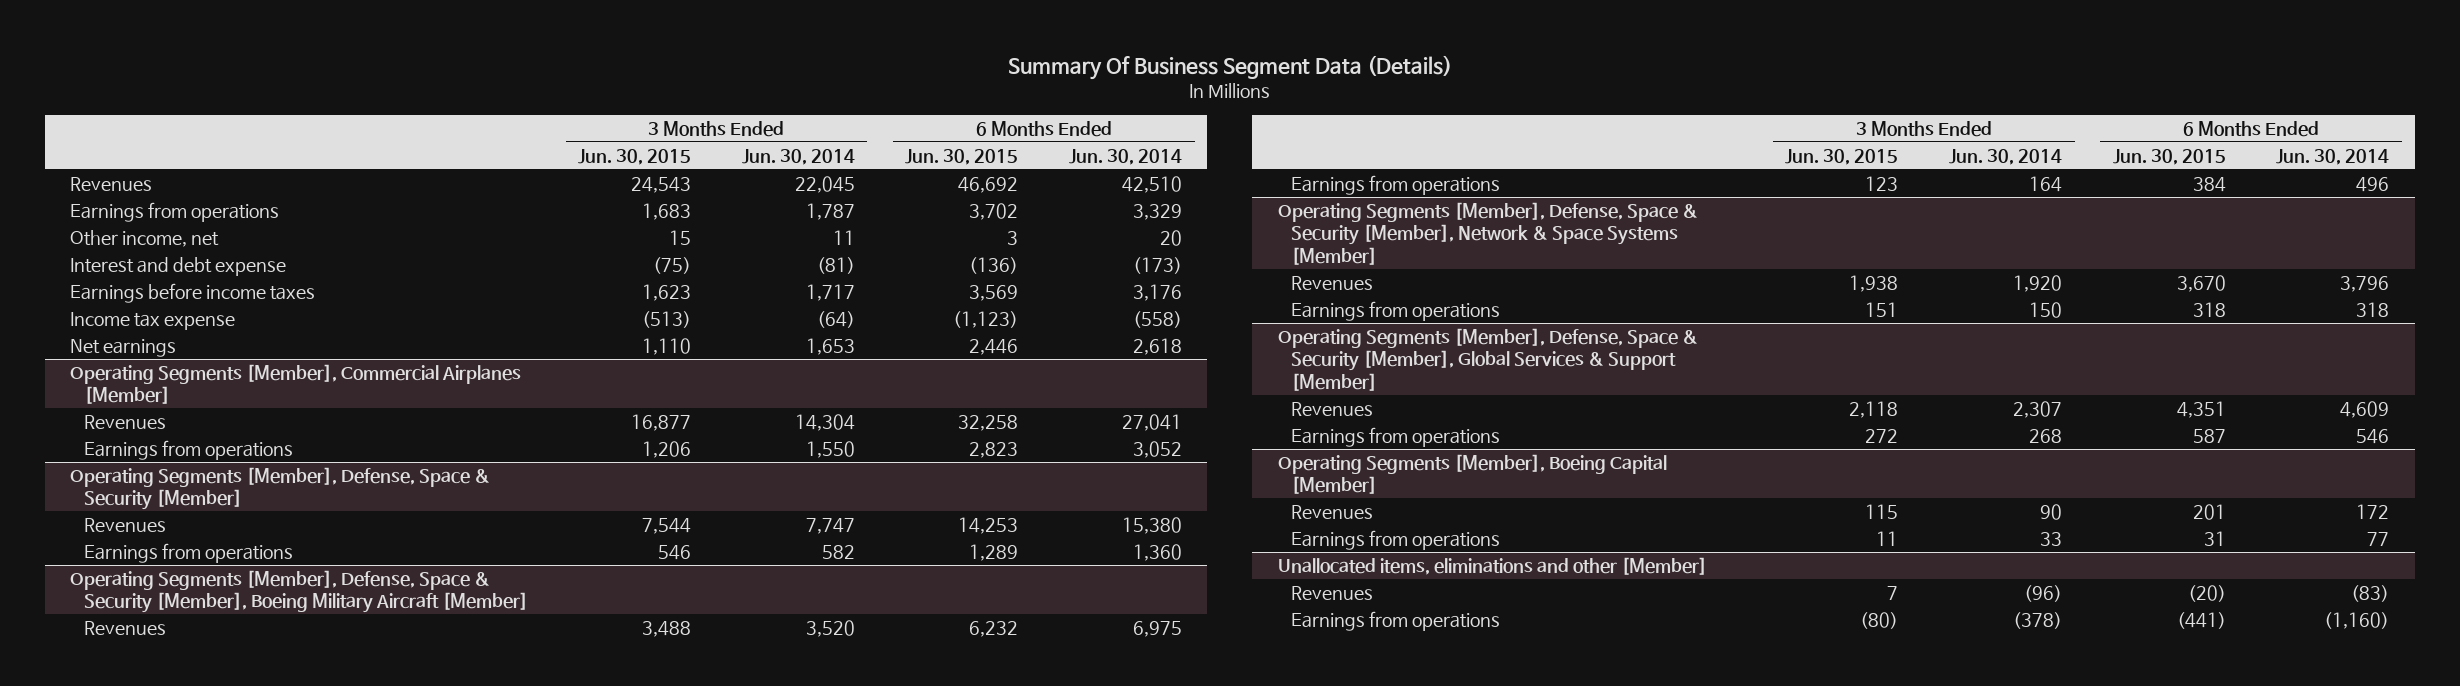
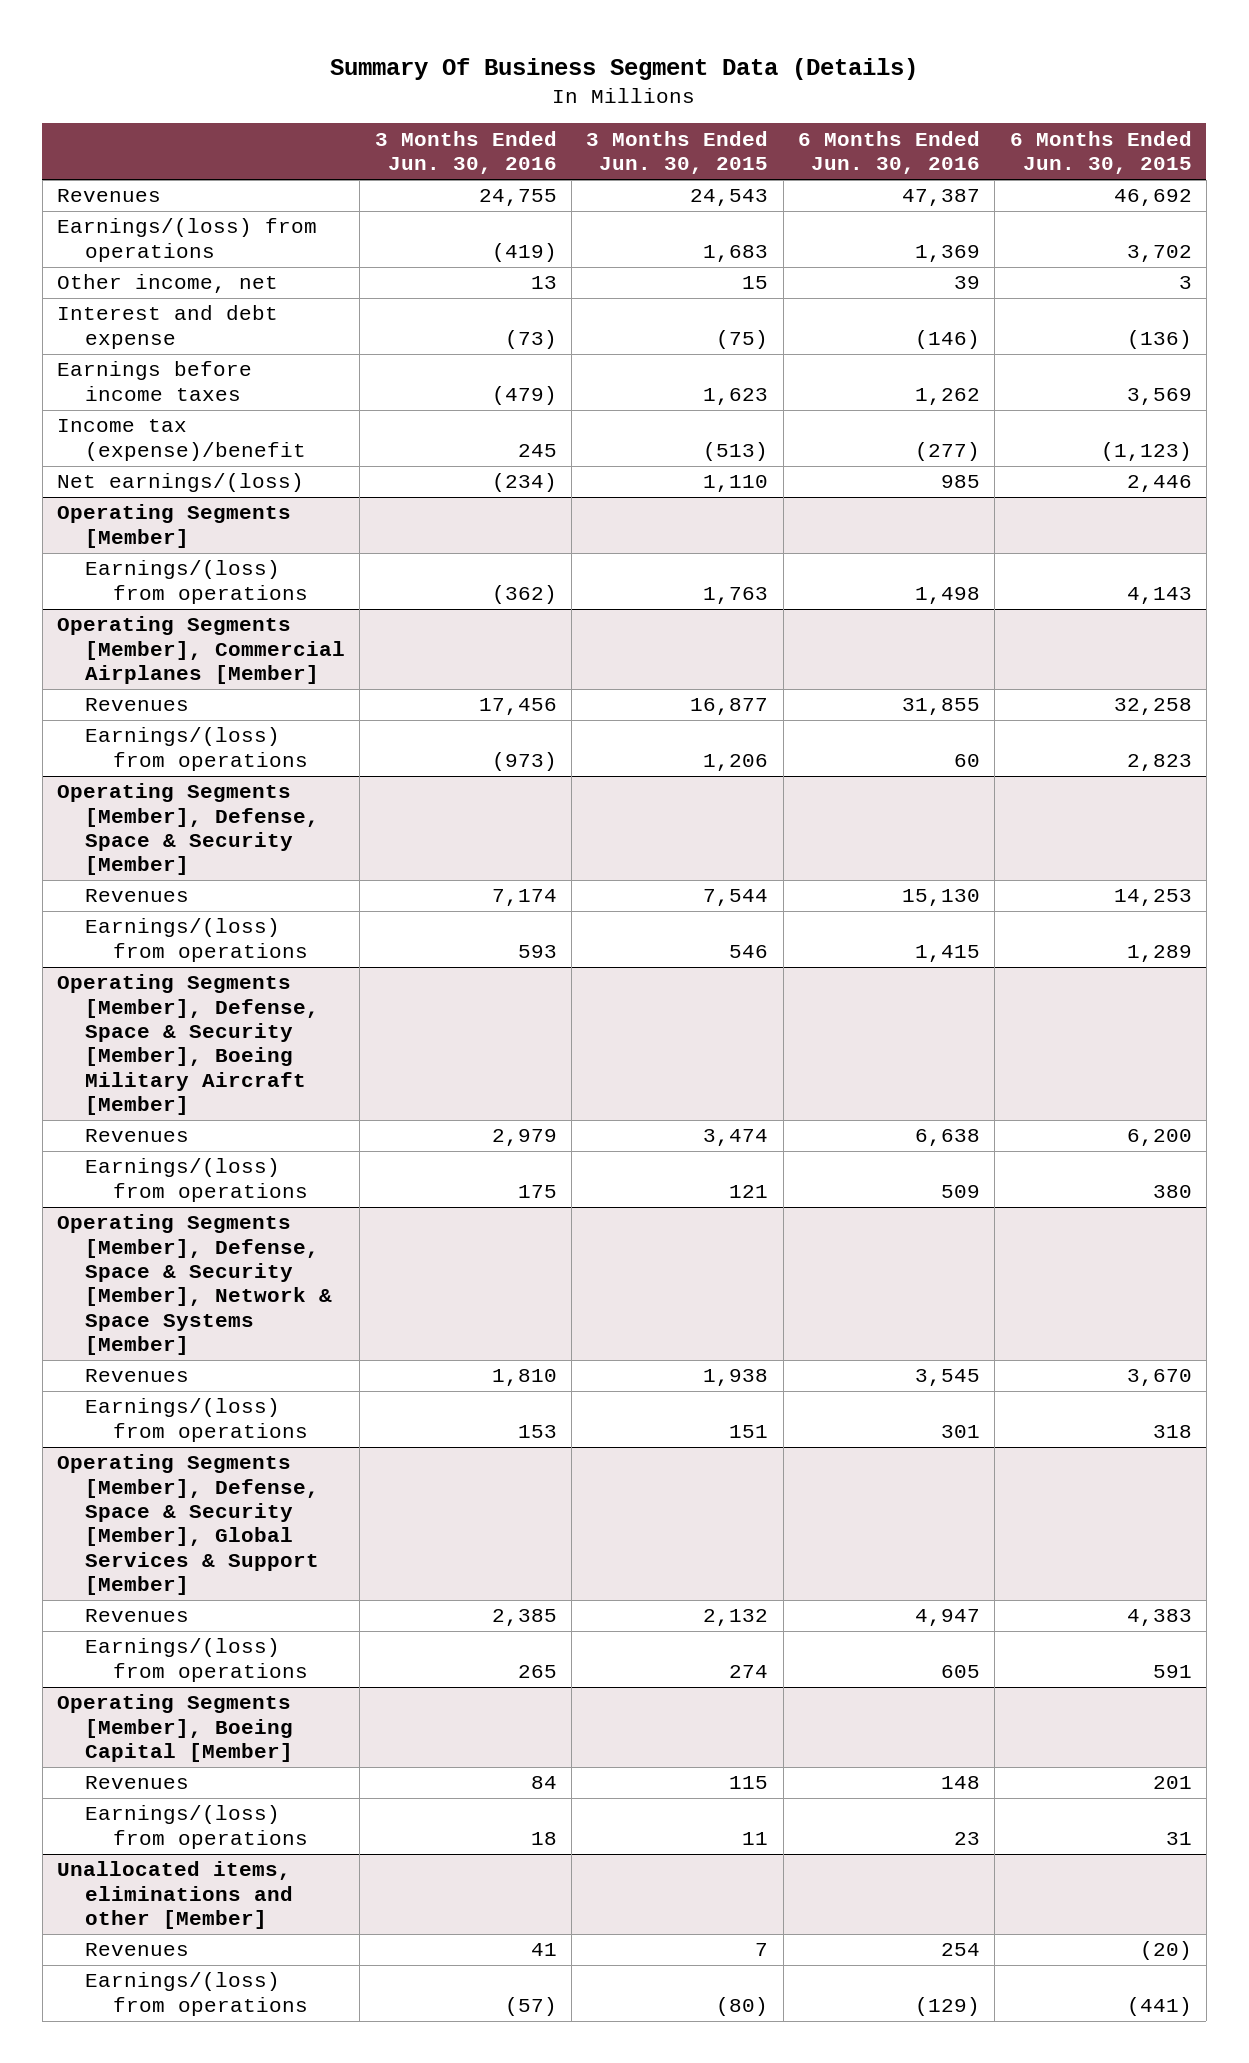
[741,148,855,165] Jun. 30, 2014 -> none
[1069,148,1183,165] Jun. 30, 2014 -> none
none -> [374,130,557,175] 3 Months Ended Jun. 30, 2016
none -> [797,130,980,175] 6 Months Ended Jun. 30, 2016
[70,201,280,222] Earnings from operations -> [57,218,318,262] Earnings/(loss) from operations
[70,311,236,330] Income tax expense -> [57,419,307,461] Income tax (expense)/benefit
[70,338,177,357] Net earnings -> [57,473,305,493] Net earnings/(loss)
none -> [57,504,292,548] Operating Segments [Member]
none -> [85,560,309,604] Earnings/(loss) from operations
[83,439,293,460] Earnings from operations -> [85,727,309,771] Earnings/(loss) from operations
[83,542,293,563] Earnings from operations -> [85,918,309,962] Earnings/(loss) from operations
[642,620,692,637] 3,488 -> [703,1129,769,1147] 3,474
[969,620,1019,637] 6,232 -> [1126,1129,1192,1147] 6,200
[1290,174,1500,195] Earnings from operations -> [85,1158,309,1202] Earnings/(loss) from operations
[1865,175,1899,191] 123 -> [729,1184,769,1198] 121
[2192,176,2226,192] 384 -> [1152,1184,1192,1198] 380
[1290,300,1500,321] Earnings from operations -> [85,1398,309,1442] Earnings/(loss) from operations
[1849,400,1899,418] 2,118 -> [703,1609,769,1627] 2,132
[2176,400,2226,418] 4,351 -> [1126,1609,1192,1627] 4,383
[1290,426,1500,447] Earnings from operations -> [85,1638,309,1682] Earnings/(loss) from operations
[1865,428,1899,443] 272 -> [729,1664,769,1678] 274
[2192,428,2226,443] 587 -> [1152,1664,1192,1678] 591
[1290,529,1500,550] Earnings from operations -> [85,1805,309,1849] Earnings/(loss) from operations
[1290,610,1500,631] Earnings from operations -> [85,1972,309,2016] Earnings/(loss) from operations

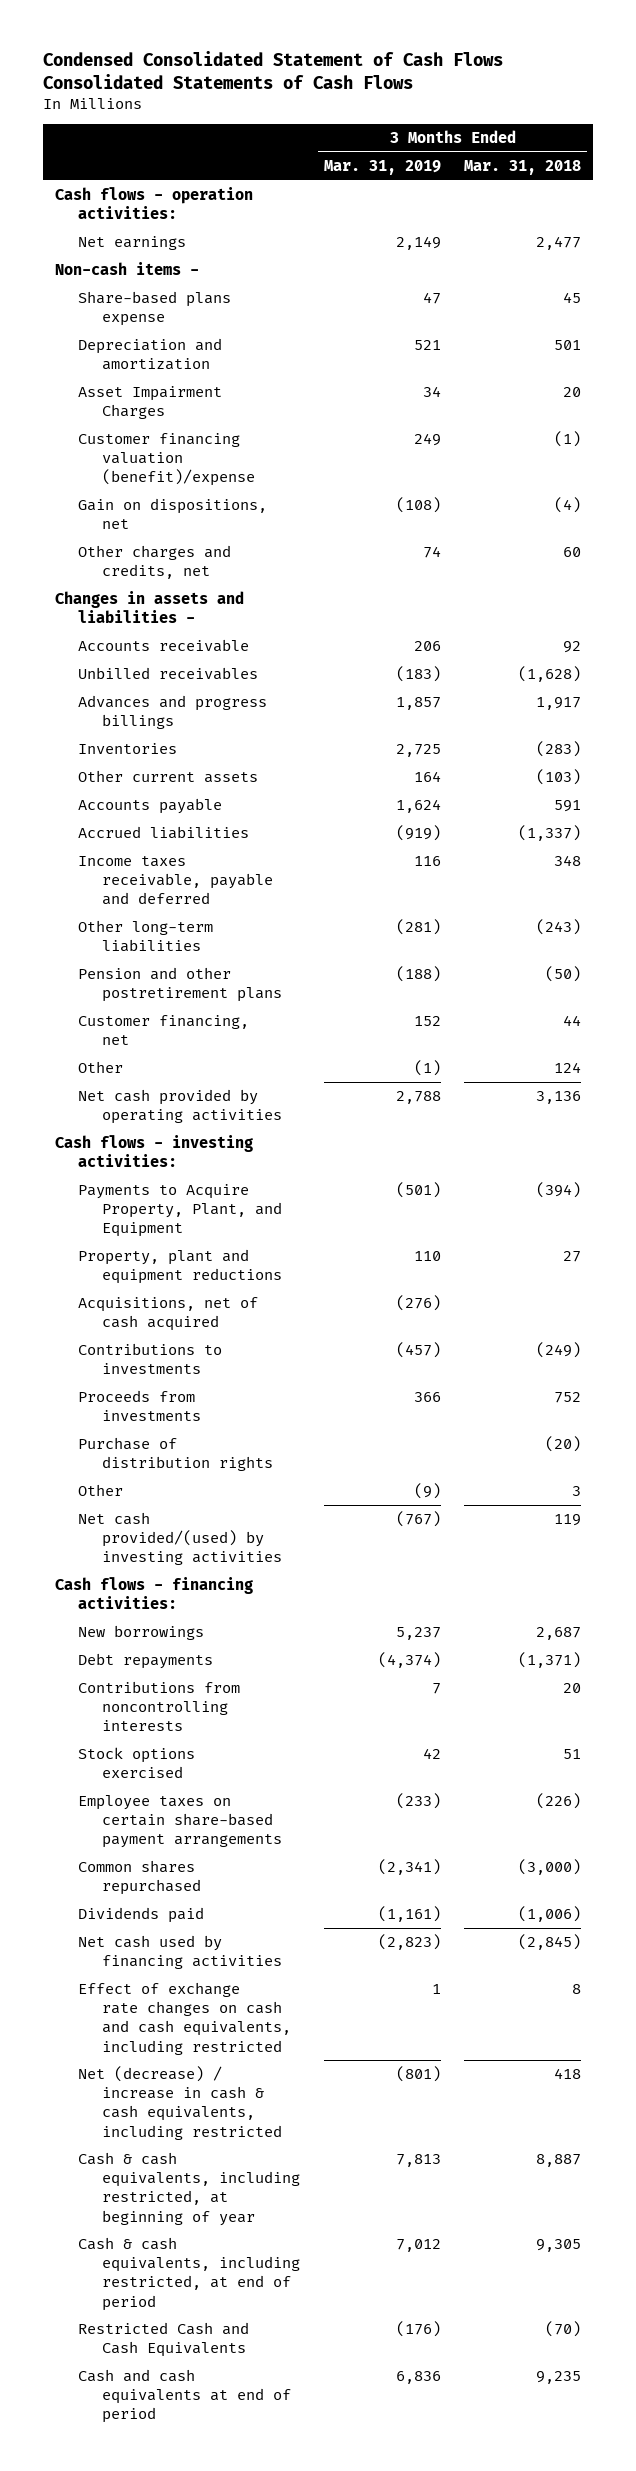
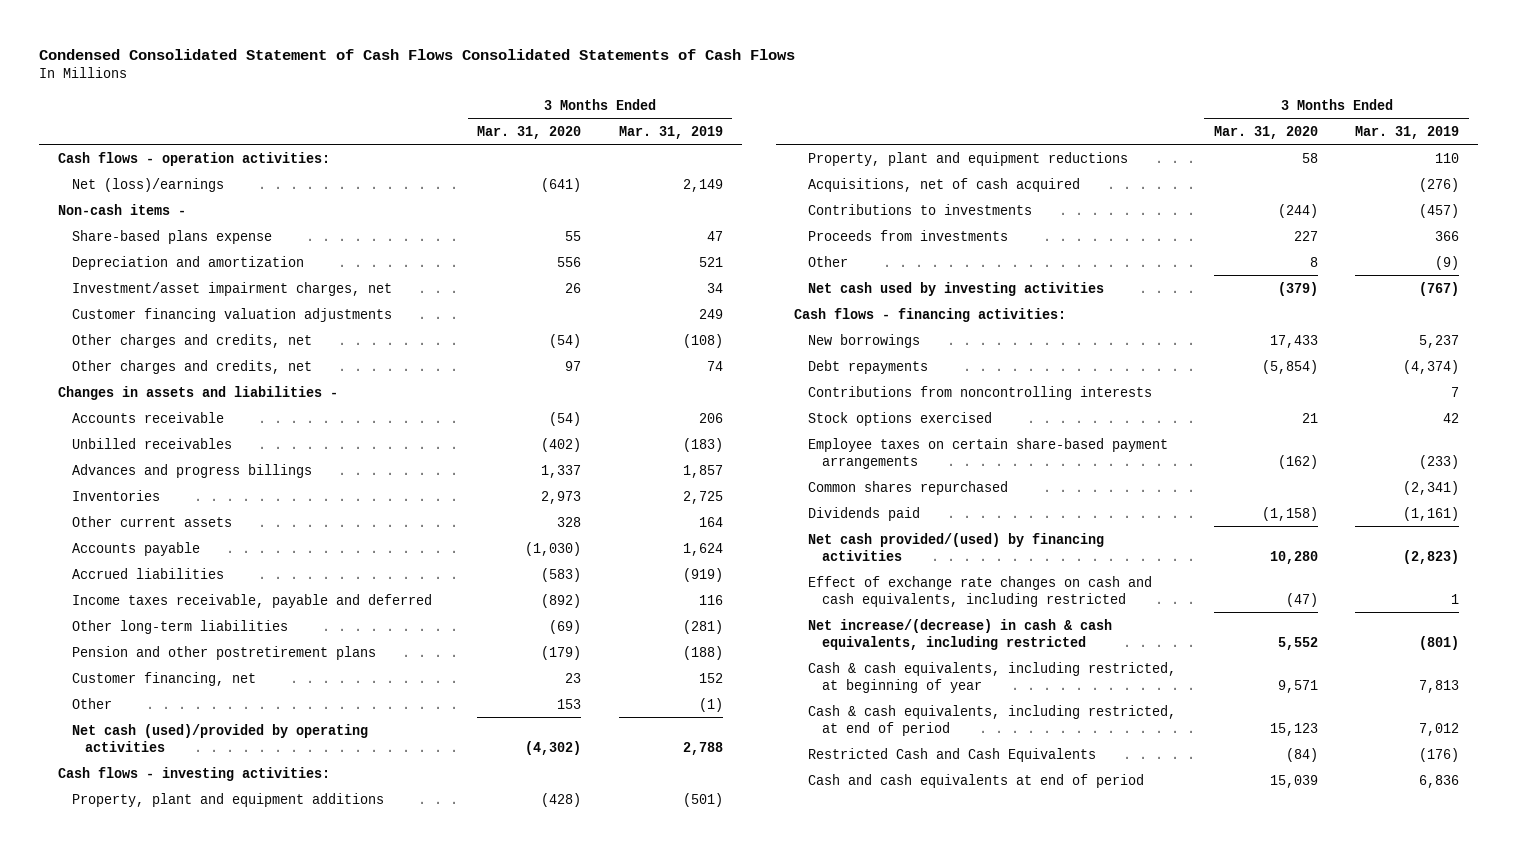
[464,160,582,176] Mar. 31, 2018 -> none
none -> [477,125,582,139] Mar. 31, 2020
[78,236,187,251] Net earnings -> [71,177,224,192] Net (loss)/earnings
[78,386,223,420] Asset Impairment Charges -> [71,281,392,296] Investment/asset impairment charges, net
[78,433,256,487] Customer financing valuation (benefit)/expense -> [71,307,392,322] Customer financing valuation adjustments
[78,498,268,530] Gain on dispositions, net -> [71,333,312,348] Other charges and credits, net
[78,1089,283,1125] Net cash provided by operating activities -> [71,723,368,752] Net cash (used)/provided by operating activities
[78,1184,283,1238] Payments to Acquire Property, Plant, and Equipment -> [71,792,384,807] Property, plant and equipment additions
[78,1437,274,1472] Purchase of distribution rights -> none
[78,1512,283,1566] Net cash provided/(used) by investing activities -> [808,281,1105,296] Net cash used by investing activities
[78,1935,283,1970] Net cash used by financing activities -> [808,532,1105,561] Net cash provided/(used) by financing activities
[78,2066,283,2140] Net (decrease) / increase in cash & cash equivalents, including restricted -> [808,618,1113,650] Net increase/(decrease) in cash & cash equivalents, including restricted

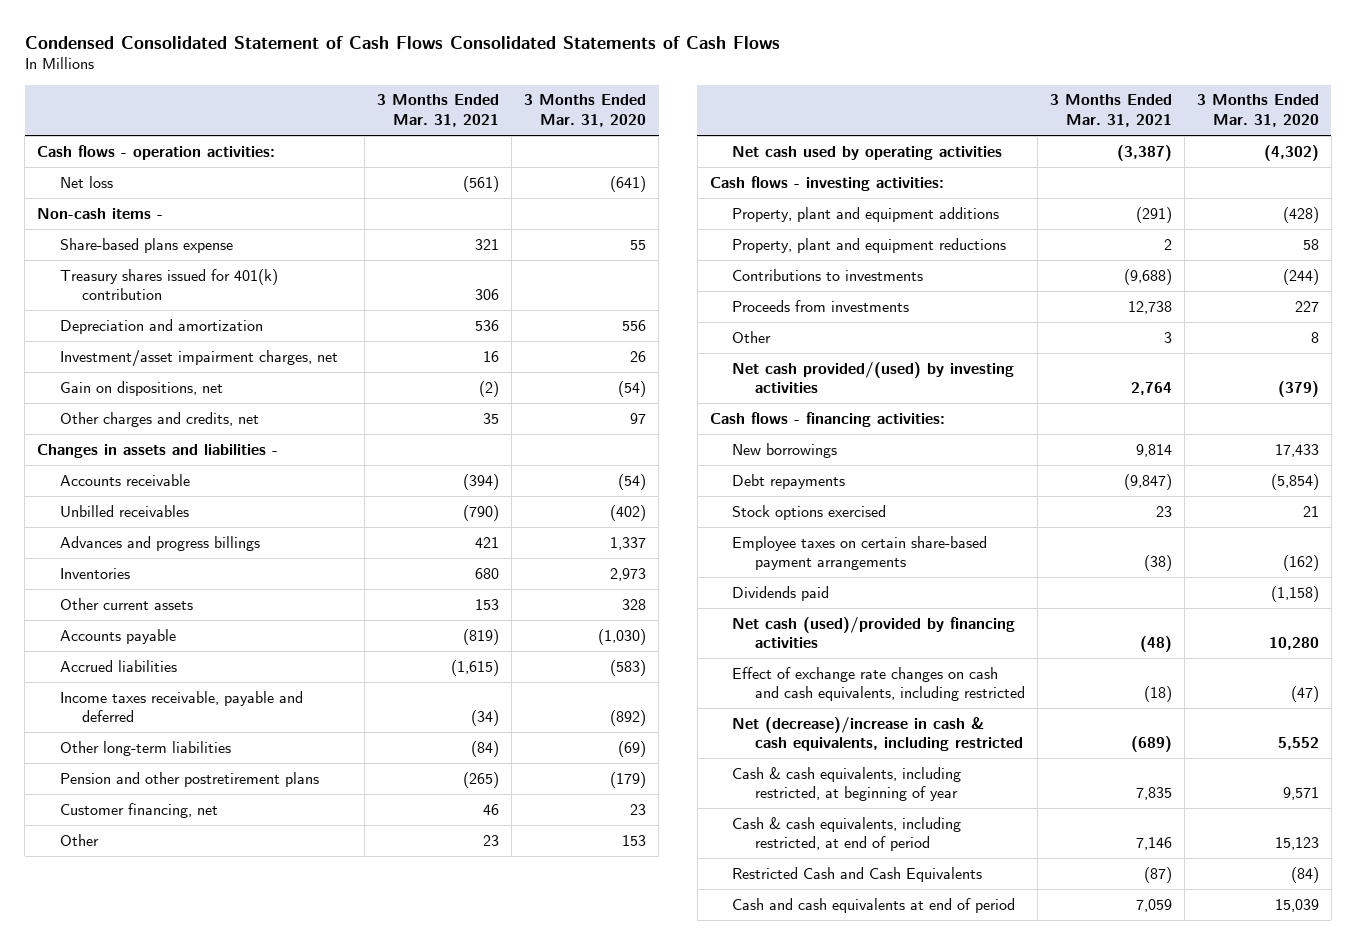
[618,125,723,139] Mar. 31, 2019 -> none
none -> [377,94,500,127] 3 Months Ended Mar. 31, 2021
[71,177,224,192] Net (loss)/earnings -> [59,175,113,188] Net loss
none -> [59,268,278,301] Treasury shares issued for 401(k) contribution
[71,307,392,322] Customer financing valuation adjustments -> none
[71,333,312,348] Other charges and credits, net -> [59,380,223,396] Gain on dispositions, net
[71,723,368,752] Net cash (used)/provided by operating activities -> [732,145,1003,160] Net cash used by operating activities
[808,177,1081,192] Acquisitions, net of cash acquired -> none
[808,281,1105,296] Net cash used by investing activities -> [732,361,1015,394] Net cash provided/(used) by investing activities
[808,385,1153,400] Contributions from noncontrolling interests -> none
[808,480,1009,495] Common shares repurchased -> none
[808,532,1105,561] Net cash provided/(used) by financing activities -> [732,616,1016,649] Net cash (used)/provided by financing activities
[808,618,1113,650] Net increase/(decrease) in cash & cash equivalents, including restricted -> [732,716,1023,752] Net (decrease)/increase in cash & cash equivalents, including restricted

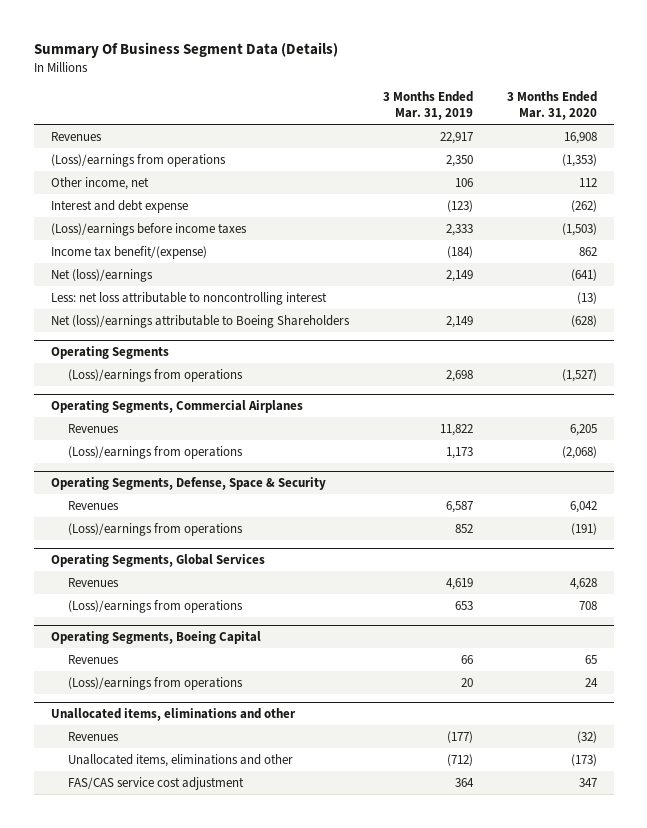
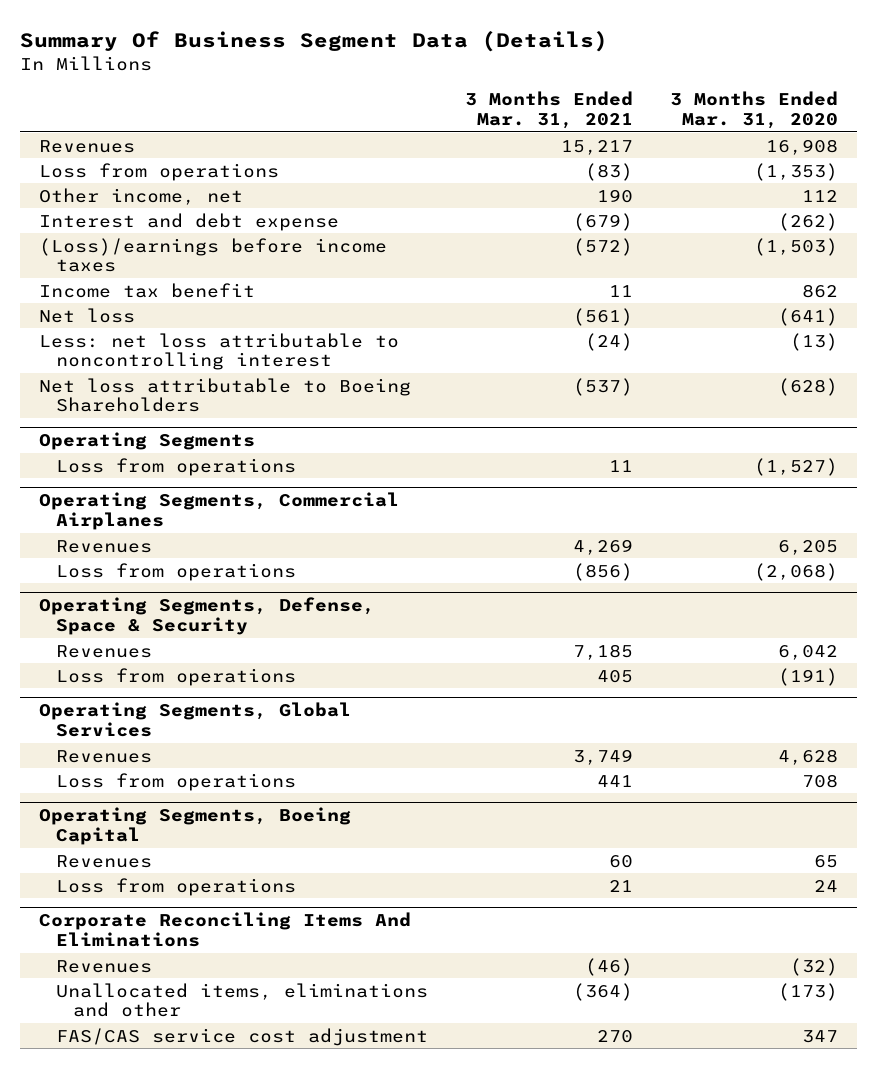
[382,90,473,121] 3 Months Ended Mar. 31, 2019 -> none
none -> [465,91,634,129] 3 Months Ended Mar. 31, 2021
[50,153,226,167] (Loss)/earnings from operations -> [38,162,279,181] Loss from operations
[50,245,207,259] Income tax benefit/(expense) -> [38,282,255,298] Income tax benefit
[50,268,153,282] Net (loss)/earnings -> [38,307,135,323] Net loss
[50,314,350,328] Net (loss)/earnings attributable to Boeing Shareholders -> [38,377,411,413] Net loss attributable to Boeing Shareholders
[67,368,243,382] (Loss)/earnings from operations -> [55,457,296,476] Loss from operations
[67,445,243,459] (Loss)/earnings from operations -> [55,562,296,581] Loss from operations
[67,522,243,536] (Loss)/earnings from operations -> [55,667,296,686] Loss from operations
[67,599,243,613] (Loss)/earnings from operations -> [55,772,296,791] Loss from operations
[50,707,296,721] Unallocated items, eliminations and other -> none
[67,676,243,690] (Loss)/earnings from operations -> [55,877,296,896] Loss from operations
none -> [38,912,411,948] Corporate Reconciling Items And Eliminations

